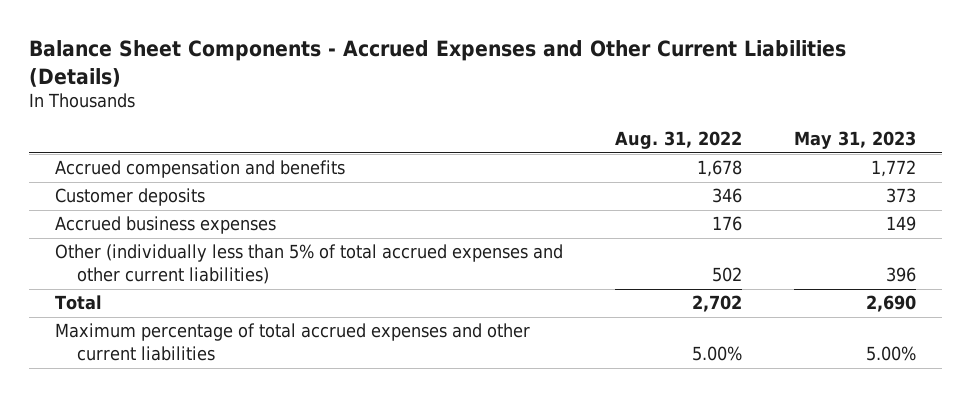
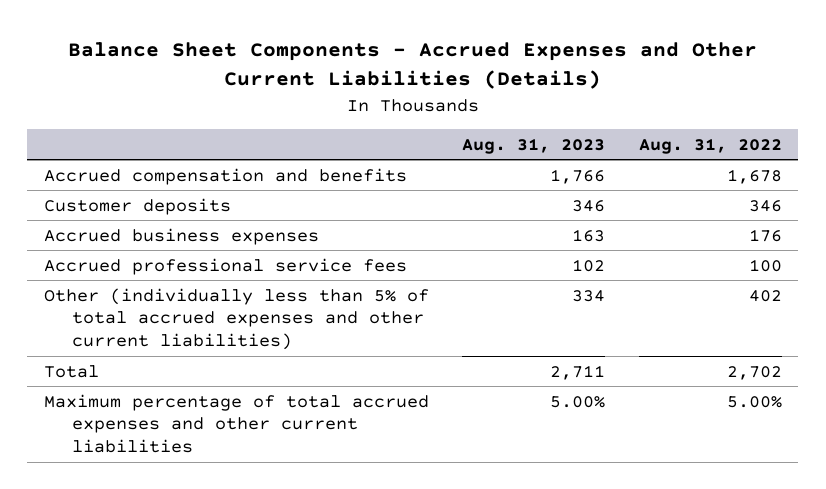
[793,131,916,150] May 31, 2023 -> none
none -> [462,137,606,154] Aug. 31, 2023
none -> [44,257,408,275] Accrued professional service fees
[711,266,742,282] 502 -> [748,289,782,302] 402

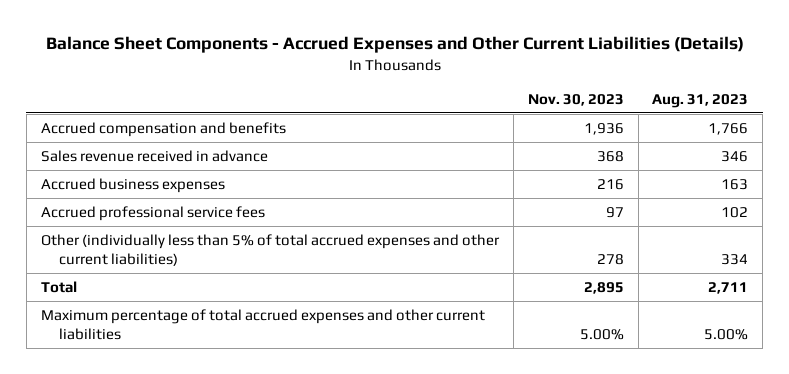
[638,137,782,154] Aug. 31, 2022 -> none
none -> [527,93,624,106] Nov. 30, 2023
[44,197,232,215] Customer deposits -> [40,149,268,162] Sales revenue received in advance

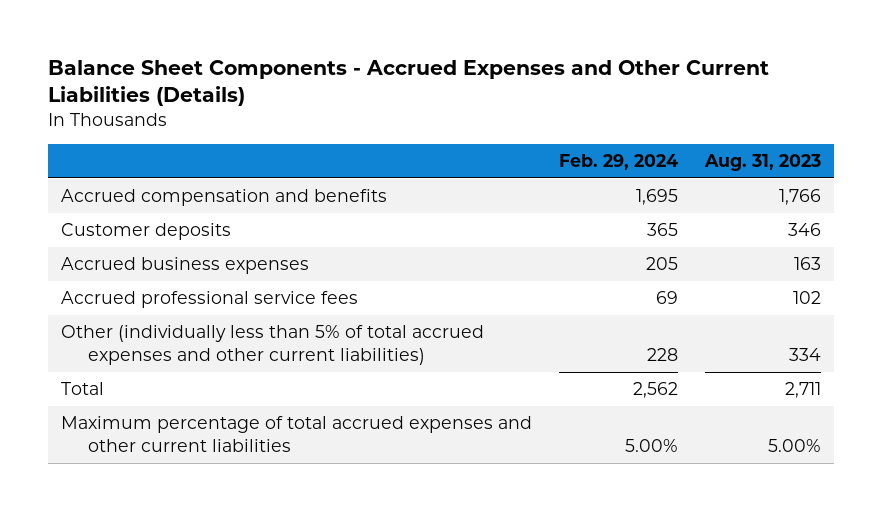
[527,93,624,106] Nov. 30, 2023 -> none
none -> [558,153,678,170] Feb. 29, 2024
[40,149,268,162] Sales revenue received in advance -> [60,223,231,241] Customer deposits

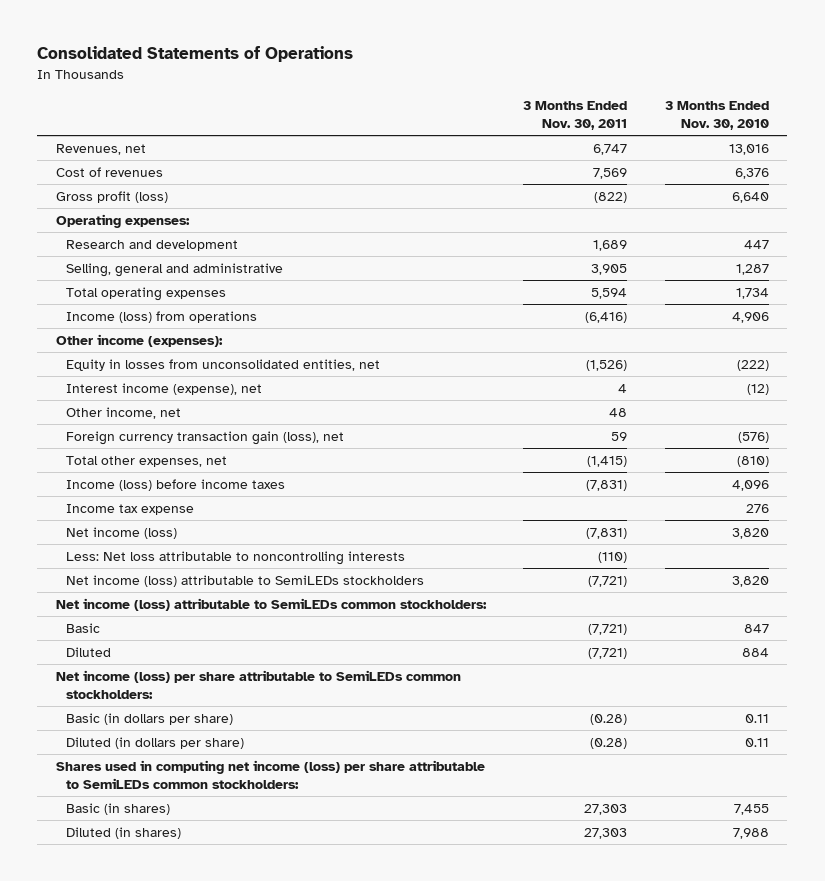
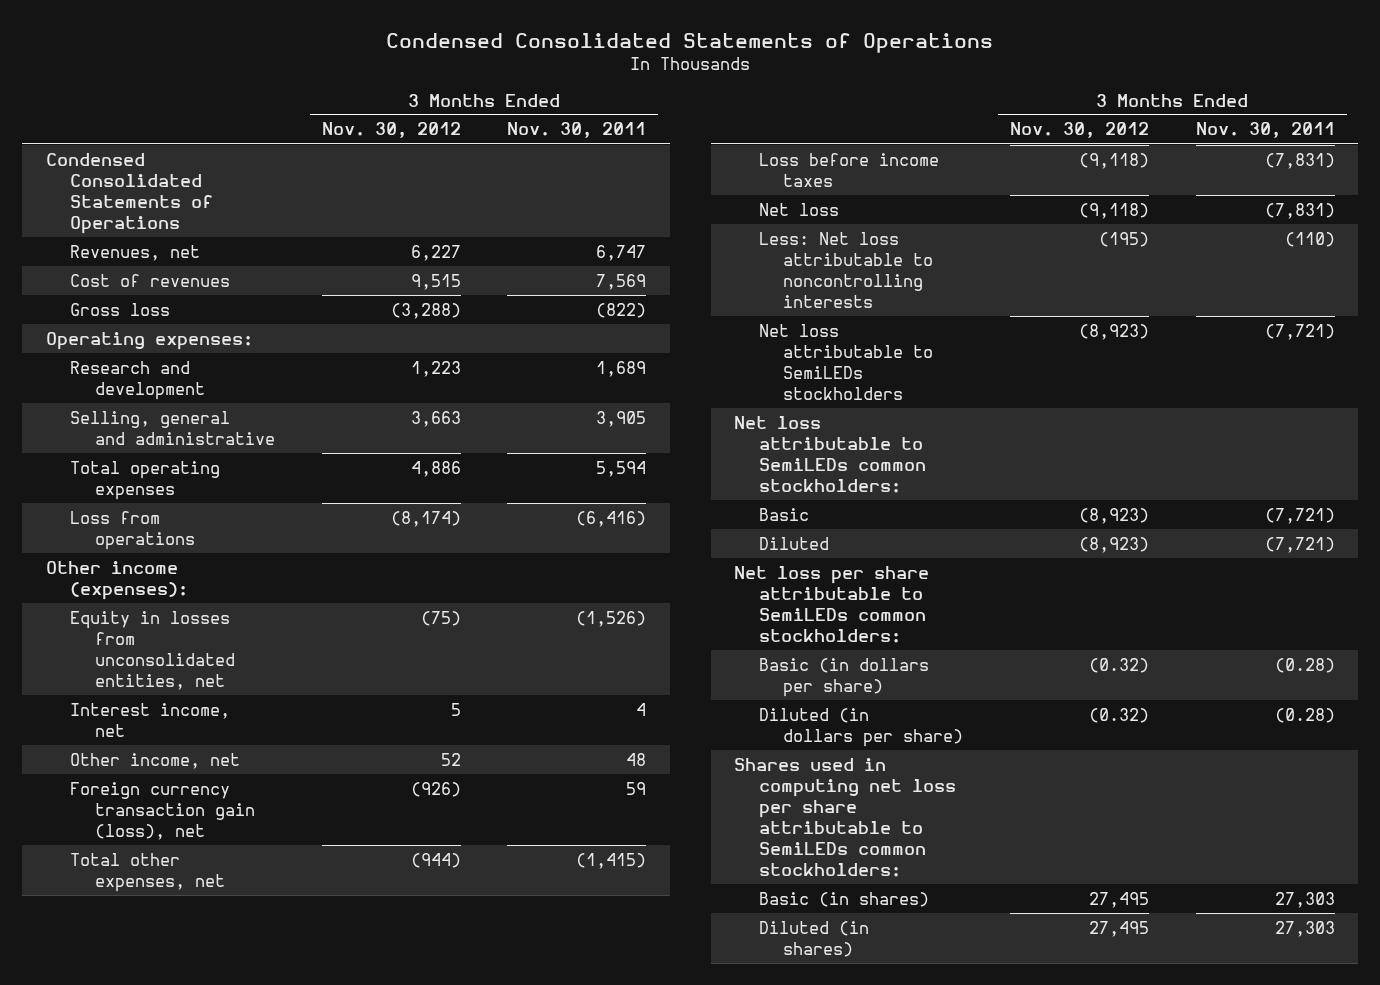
[37,46,354,63] Consolidated Statements of Operations -> [386,32,994,53] Condensed Consolidated Statements of Operations
[664,100,769,130] 3 Months Ended Nov. 30, 2010 -> none
none -> [321,122,461,139] Nov. 30, 2012
none -> [45,152,214,234] Condensed Consolidated Statements of Operations
[56,190,169,203] Gross profit (loss) -> [70,302,171,316] Gross loss
[66,310,258,323] Income (loss) from operations -> [70,510,196,550] Loss from operations
[66,382,263,395] Interest income (expense), net -> [70,702,231,737] Interest income, net
[66,503,195,515] Income tax expense -> none
[66,478,286,491] Income (loss) before income taxes -> [758,152,939,187] Loss before income taxes
[66,526,178,539] Net income (loss) -> [758,202,839,216] Net loss
[66,574,425,587] Net income (loss) attributable to SemiLEDs stockholders -> [758,323,934,400] Net loss attributable to SemiLEDs stockholders
[56,597,488,611] Net income (loss) attributable to SemiLEDs common stockholders: -> [734,415,926,493] Net loss attributable to SemiLEDs common stockholders:
[56,669,462,699] Net income (loss) per share attributable to SemiLEDs common stockholders: -> [734,565,930,643] Net loss per share attributable to SemiLEDs common stockholders:
[56,759,486,789] Shares used in computing net income (loss) per share attributable to SemiLEDs common stockholders: -> [734,757,956,878] Shares used in computing net loss per share attributable to SemiLEDs common stockholders:

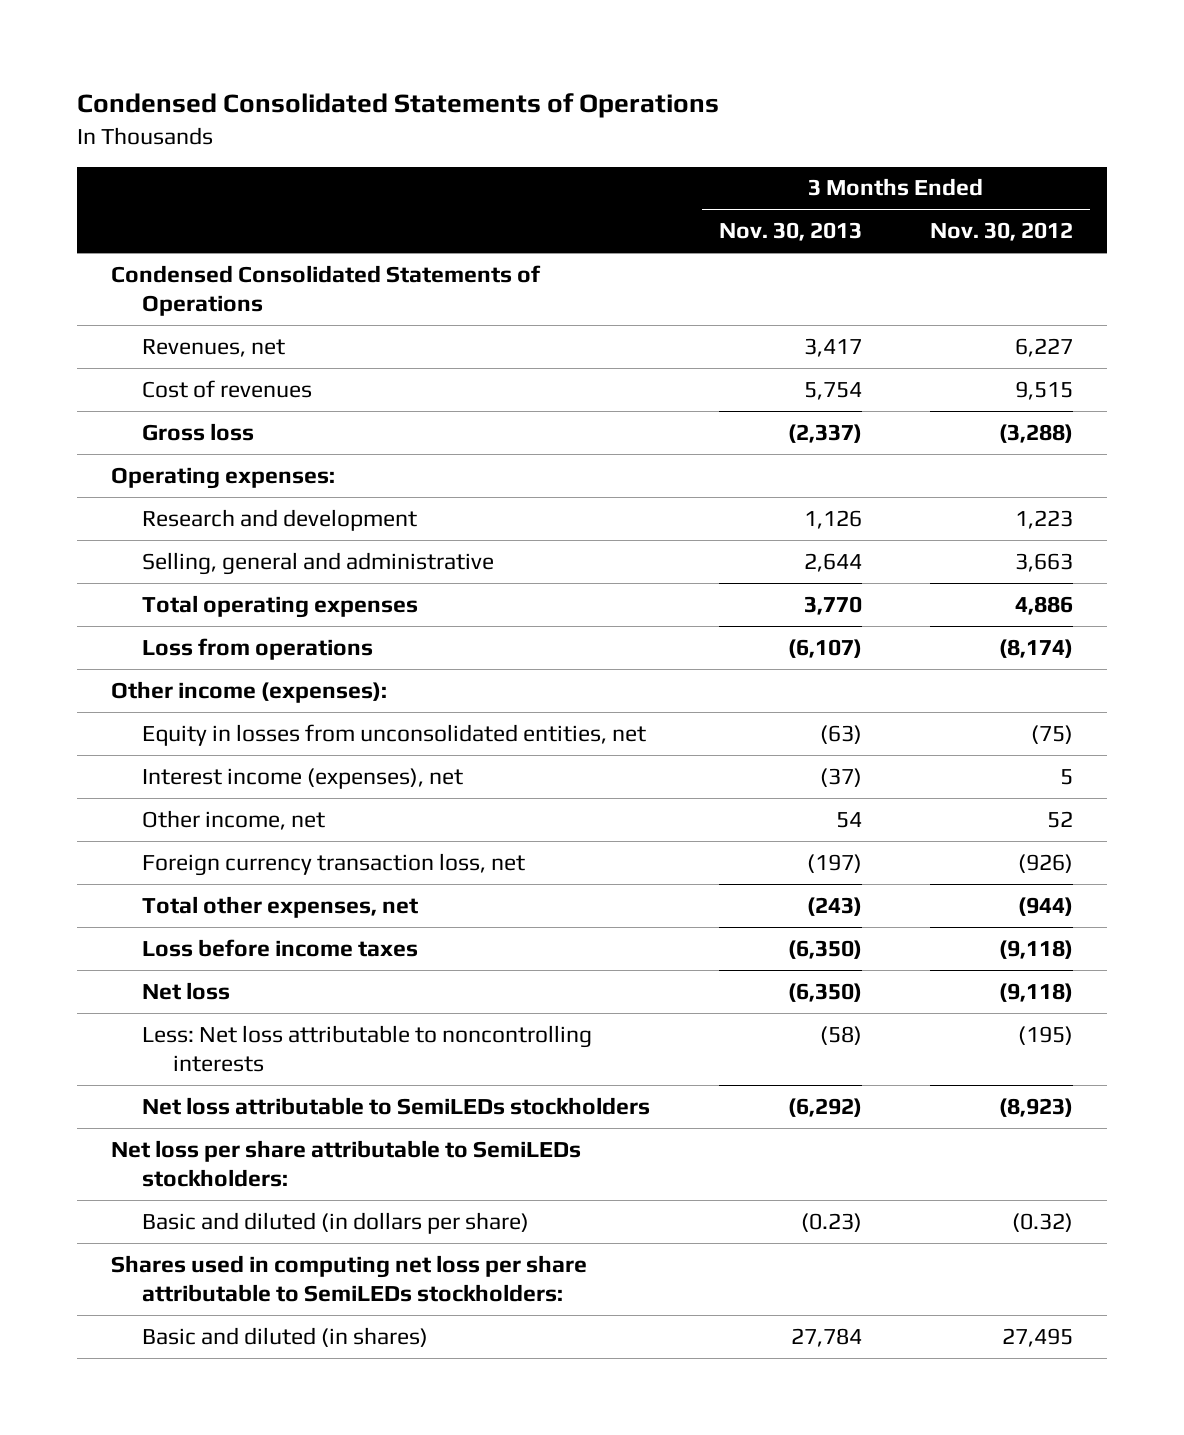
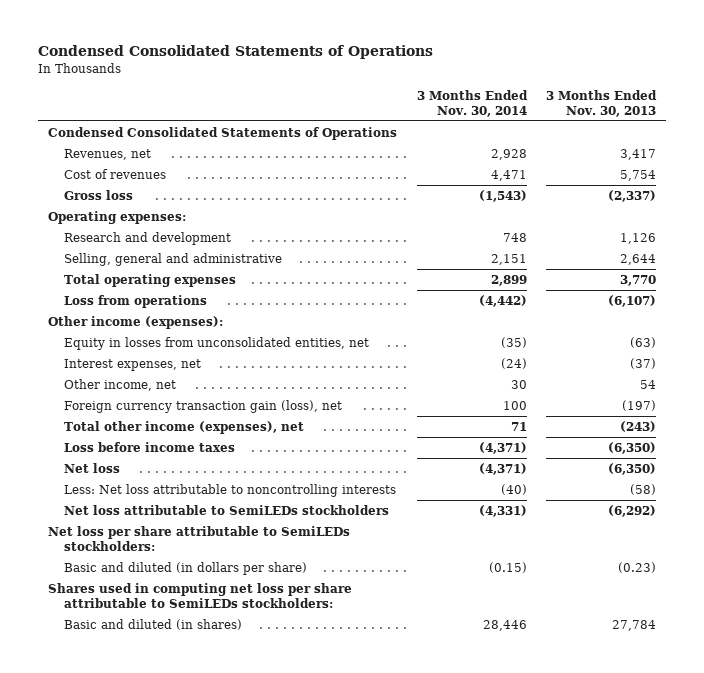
[930,222,1074,242] Nov. 30, 2012 -> none
none -> [416,89,528,117] 3 Months Ended Nov. 30, 2014
[142,767,464,789] Interest income (expenses), net -> [64,359,202,372] Interest expenses, net
[142,852,526,876] Foreign currency transaction loss, net -> [64,400,343,414] Foreign currency transaction gain (loss), net
[142,895,419,918] Total other expenses, net -> [64,421,305,435] Total other income (expenses), net

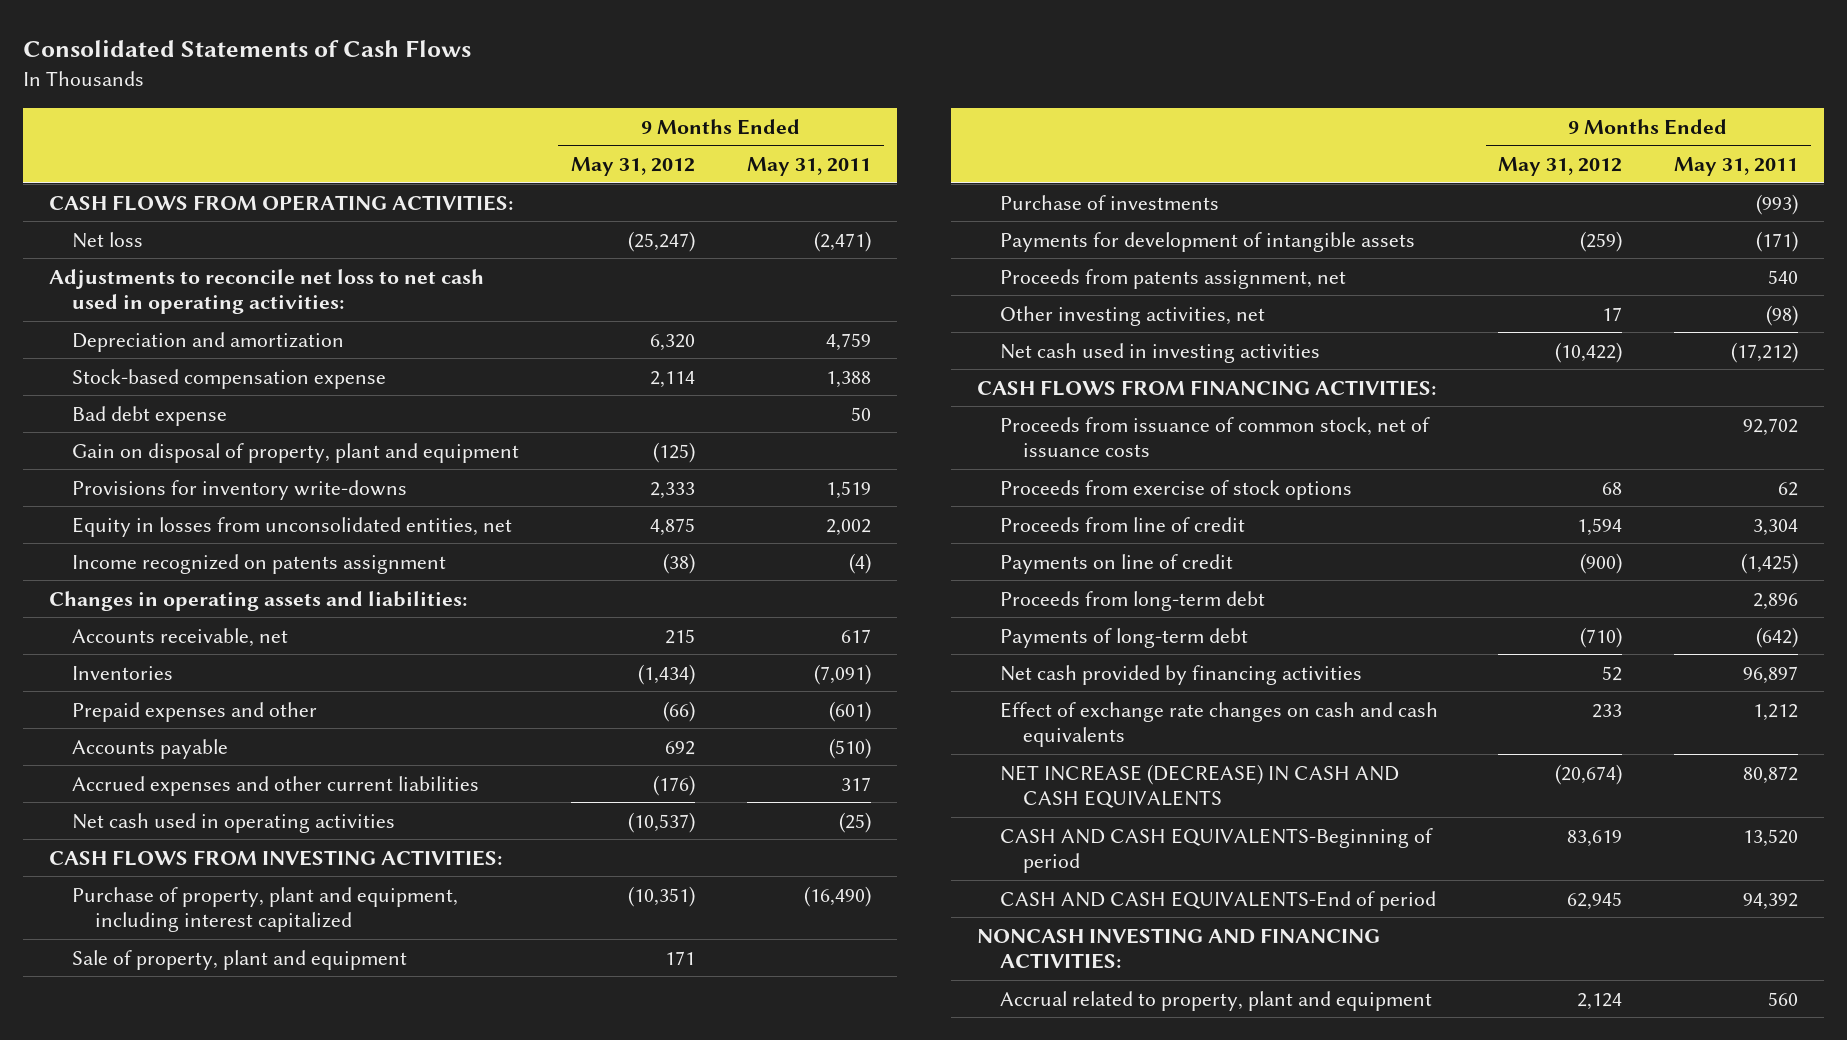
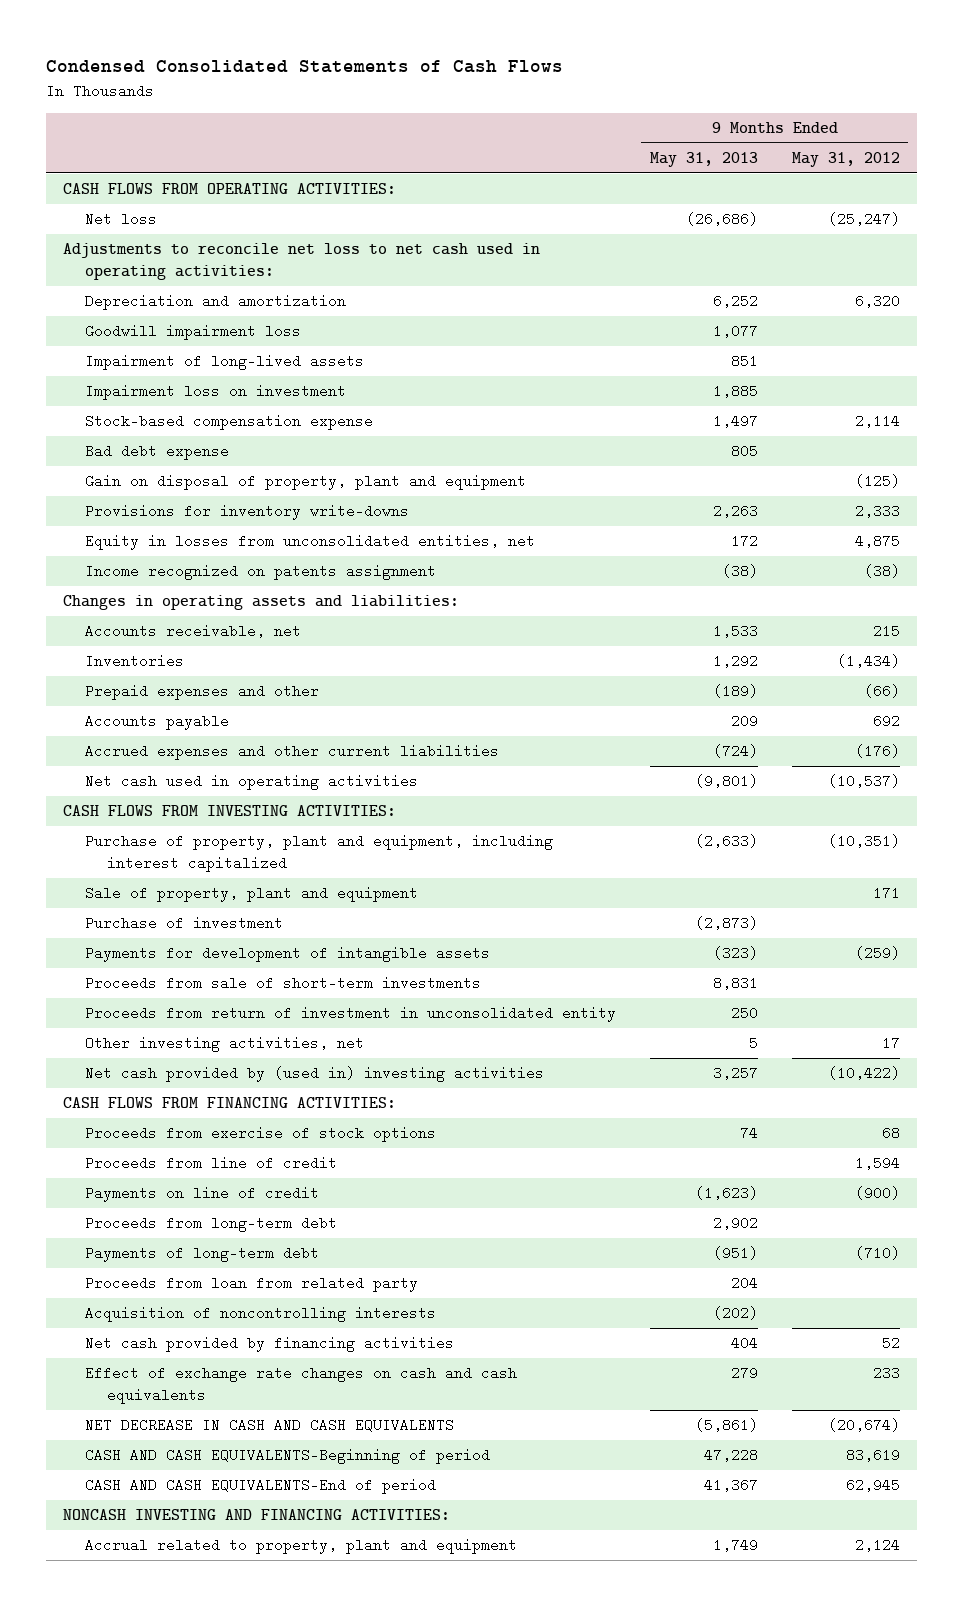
[23,39,472,57] Consolidated Statements of Cash Flows -> [45,60,563,74] Condensed Consolidated Statements of Cash Flows
[746,156,871,176] May 31, 2011 -> none
none -> [649,152,758,168] May 31, 2013
none -> [84,324,301,341] Goodwill impairment loss
none -> [84,354,364,371] Impairment of long-lived assets
none -> [84,384,346,401] Impairment loss on investment
[999,194,1219,210] Purchase of investments -> [84,916,283,931] Purchase of investment
[999,268,1346,289] Proceeds from patents assignment, net -> none
none -> [84,976,481,991] Proceeds from sale of short-term investments
none -> [84,1006,616,1023] Proceeds from return of investment in unconsolidated entity
[999,342,1320,363] Net cash used in investing activities -> [84,1066,544,1083] Net cash provided by (used in) investing activities
[999,416,1430,458] Proceeds from issuance of common stock, net of issuance costs -> none
none -> [84,1276,418,1293] Proceeds from loan from related party
none -> [84,1306,436,1323] Acquisition of noncontrolling interests
[999,763,1399,809] NET INCREASE (DECREASE) IN CASH AND CASH EQUIVALENTS -> [84,1418,454,1433] NET DECREASE IN CASH AND CASH EQUIVALENTS

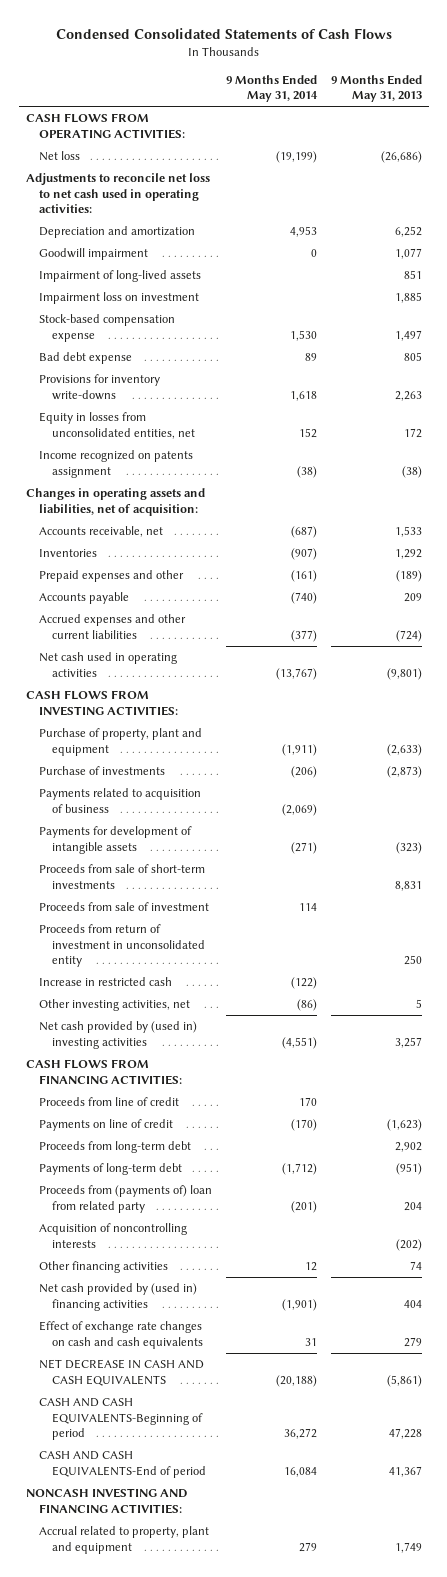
[791,152,900,168] May 31, 2012 -> none
none -> [225,74,318,103] 9 Months Ended May 31, 2014
[84,324,301,341] Goodwill impairment loss -> [38,248,148,261] Goodwill impairment
[84,474,526,491] Gain on disposal of property, plant and equipment -> none
[62,595,459,611] Changes in operating assets and liabilities: -> [25,488,205,516] Changes in operating assets and liabilities, net of acquisition:
[84,886,418,903] Sale of property, plant and equipment -> none
[84,834,553,873] Purchase of property, plant and equipment, including interest capitalized -> [38,728,202,756] Purchase of property, plant and equipment
[84,916,283,931] Purchase of investment -> [38,766,165,776] Purchase of investments
none -> [38,788,201,813] Payments related to acquisition of business
none -> [38,902,209,912] Proceeds from sale of investment
none -> [38,977,172,987] Increase in restricted cash
[84,1126,436,1143] Proceeds from exercise of stock options -> none
[84,1276,418,1293] Proceeds from loan from related party -> [38,1185,212,1213] Proceeds from (payments of) loan from related party
none -> [38,1261,168,1274] Other financing activities
[84,1336,454,1353] Net cash provided by financing activities -> [38,1283,197,1311] Net cash provided by (used in) financing activities

